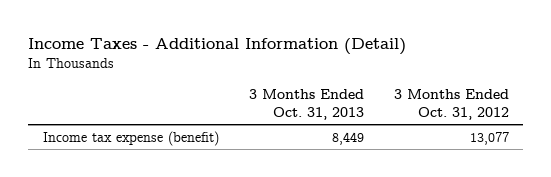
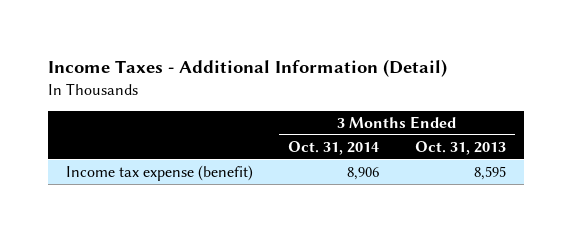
[393,89,509,120] 3 Months Ended Oct. 31, 2012 -> none
none -> [288,141,380,156] Oct. 31, 2014
[331,131,364,145] 8,449 -> [474,166,507,181] 8,595

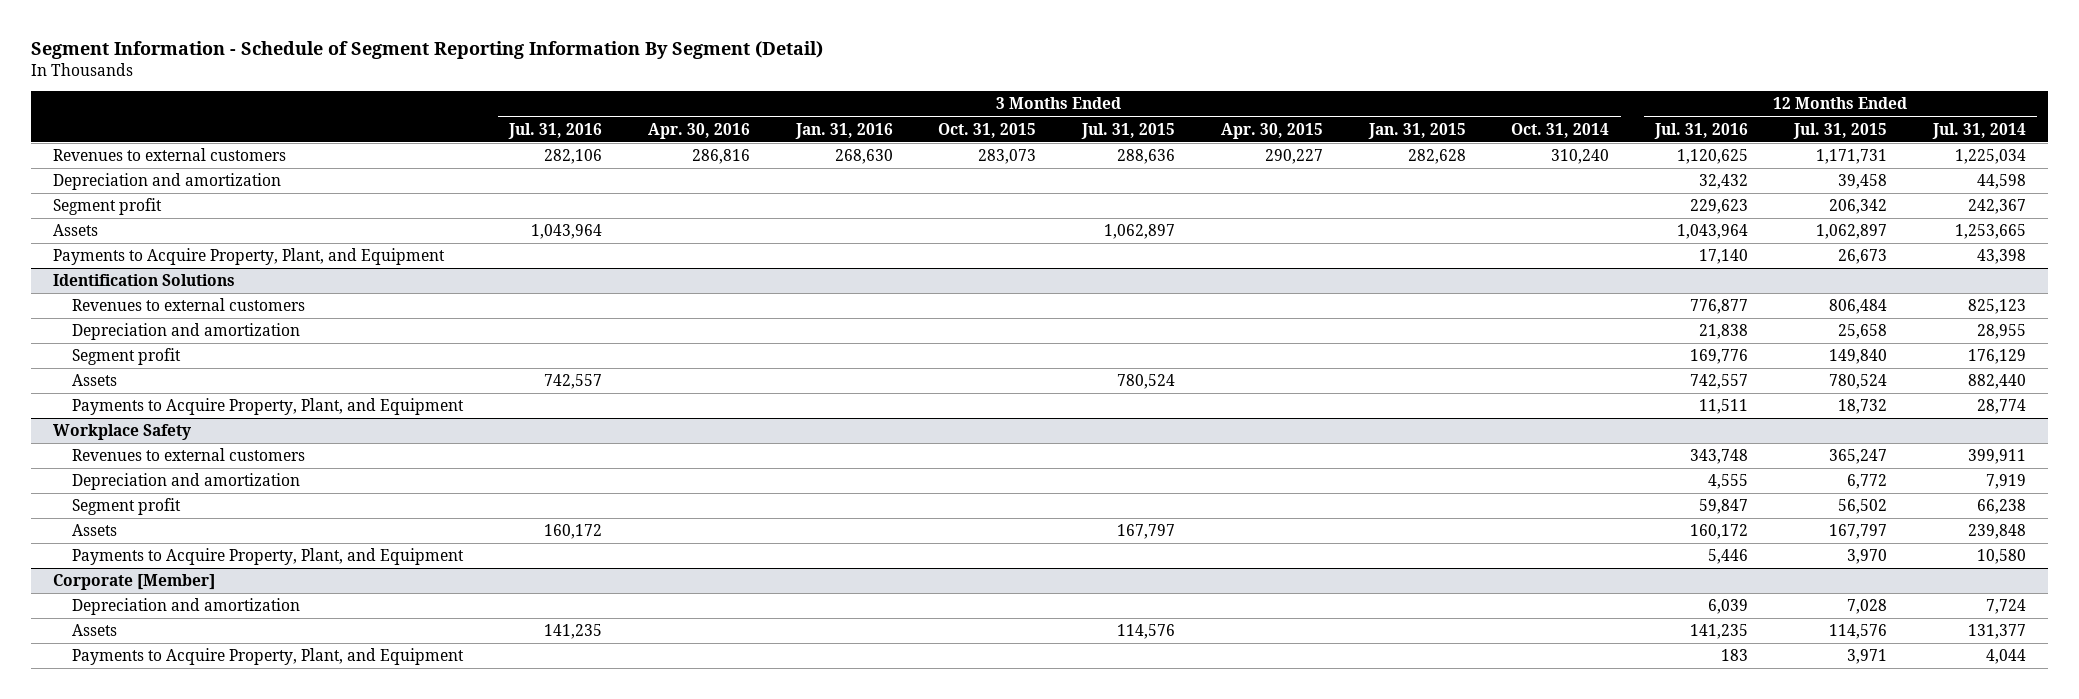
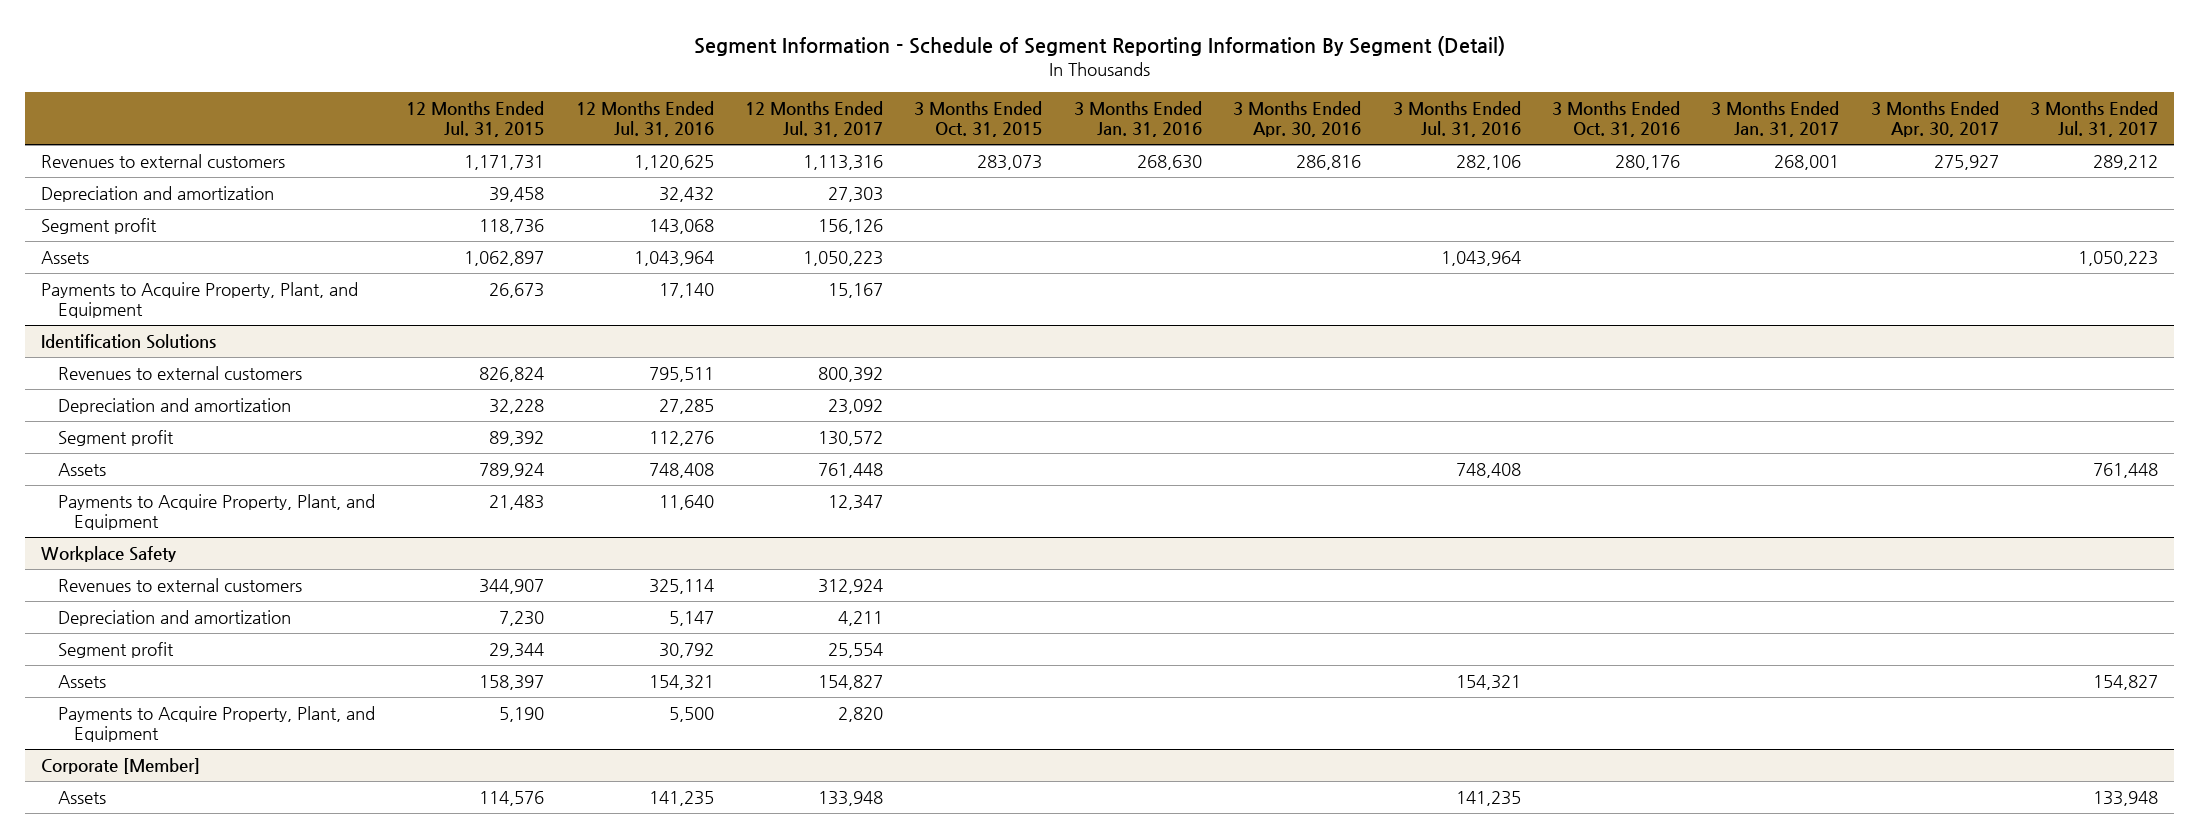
[1081,122,1176,139] Jul. 31, 2015 -> none
[1220,122,1323,139] Apr. 30, 2015 -> none
[1367,122,1466,139] Jan. 31, 2015 -> none
[1511,122,1610,138] Oct. 31, 2014 -> none
[1931,122,2026,139] Jul. 31, 2014 -> none
none -> [744,100,883,138] 12 Months Ended Jul. 31, 2017
none -> [1552,100,1681,138] 3 Months Ended Oct. 31, 2016
none -> [1711,100,1840,138] 3 Months Ended Jan. 31, 2017
none -> [1870,100,1999,138] 3 Months Ended Apr. 30, 2017
none -> [2030,100,2159,138] 3 Months Ended Jul. 31, 2017
[1690,199,1749,215] 229,623 -> [648,219,714,235] 143,068
[1828,199,1887,215] 206,342 -> [479,219,545,235] 118,736
[1690,299,1749,315] 776,877 -> [648,367,714,383] 795,511
[1828,299,1887,315] 806,484 -> [479,367,545,383] 826,824
[1699,324,1749,340] 21,838 -> [658,399,714,415] 27,285
[1837,324,1887,340] 25,658 -> [489,399,545,415] 32,228
[1690,349,1749,365] 169,776 -> [648,431,714,447] 112,276
[1828,349,1887,365] 149,840 -> [489,431,545,447] 89,392
[544,374,603,390] 742,557 -> [1455,463,1521,479] 748,408
[1690,374,1749,390] 742,557 -> [648,463,714,479] 748,408
[1828,374,1887,390] 780,524 -> [479,463,545,479] 789,924
[1699,399,1749,415] 11,511 -> [658,495,714,511] 11,640
[1837,399,1887,415] 18,732 -> [489,495,545,511] 21,483
[1690,449,1749,465] 343,748 -> [648,579,714,595] 325,114
[1828,449,1887,465] 365,247 -> [479,579,545,595] 344,907
[1708,474,1749,490] 4,555 -> [668,611,714,627] 5,147
[1846,474,1887,490] 6,772 -> [499,611,545,627] 7,230
[1699,499,1749,515] 59,847 -> [658,643,714,659] 30,792
[1837,499,1887,515] 56,502 -> [489,643,545,659] 29,344
[544,524,603,540] 160,172 -> [1455,675,1521,691] 154,321
[1690,524,1749,540] 160,172 -> [648,675,714,691] 154,321
[1828,524,1887,540] 167,797 -> [479,675,545,691] 158,397
[1708,549,1749,565] 5,446 -> [668,707,714,723] 5,500
[1846,549,1887,565] 3,970 -> [499,707,545,723] 5,190
[72,598,301,616] Depreciation and amortization -> none
[72,648,465,666] Payments to Acquire Property, Plant, and Equipment -> none

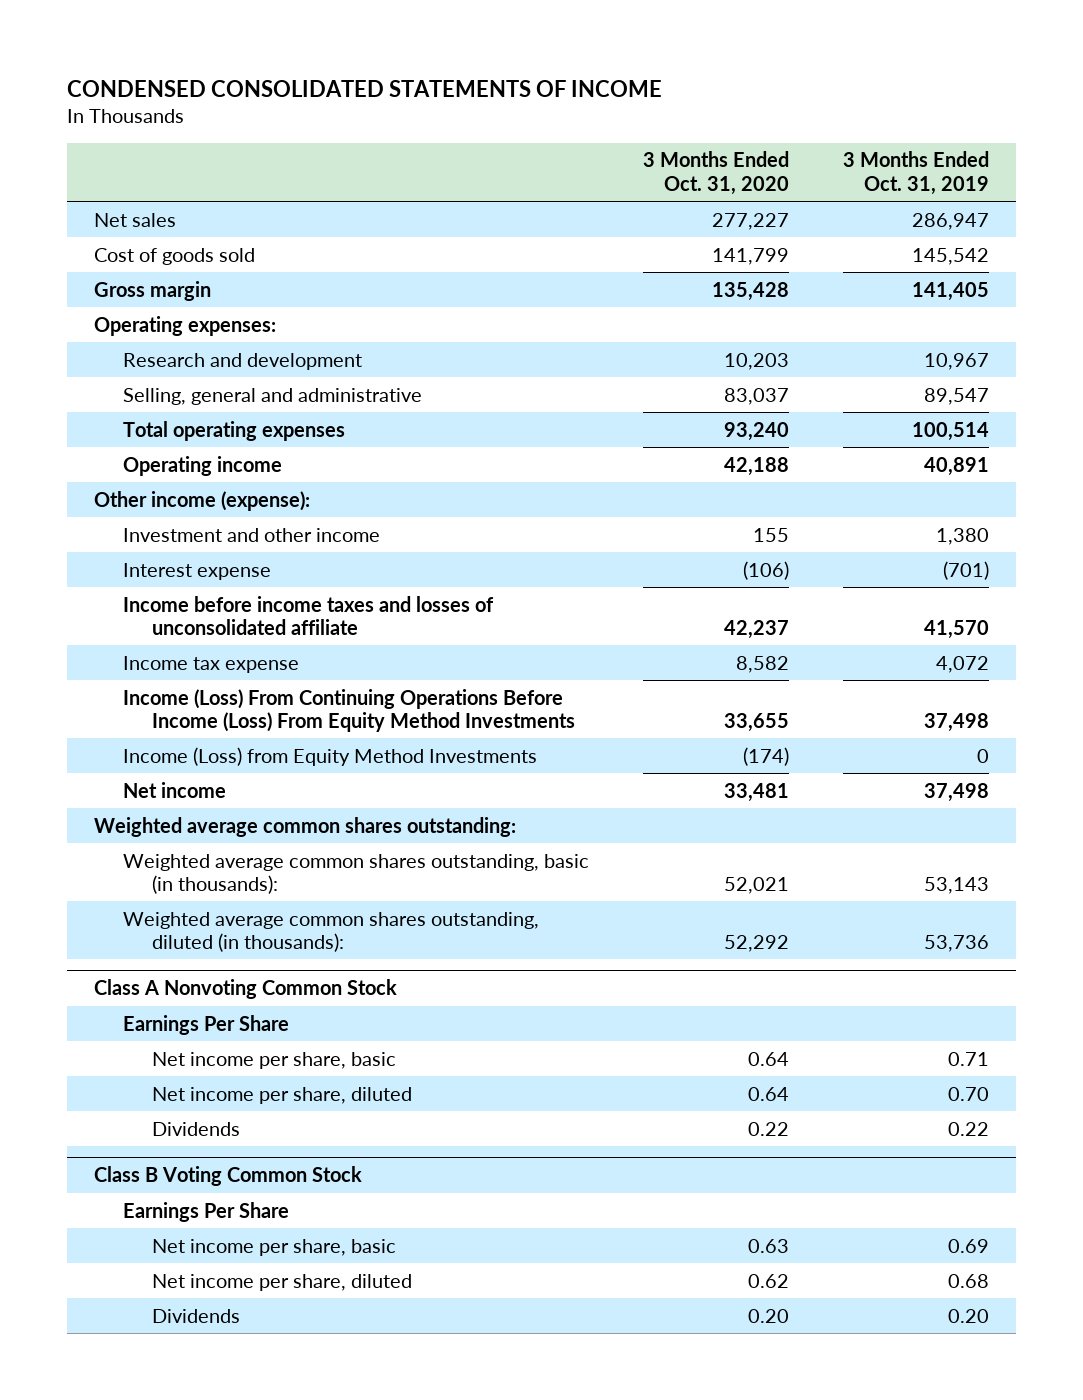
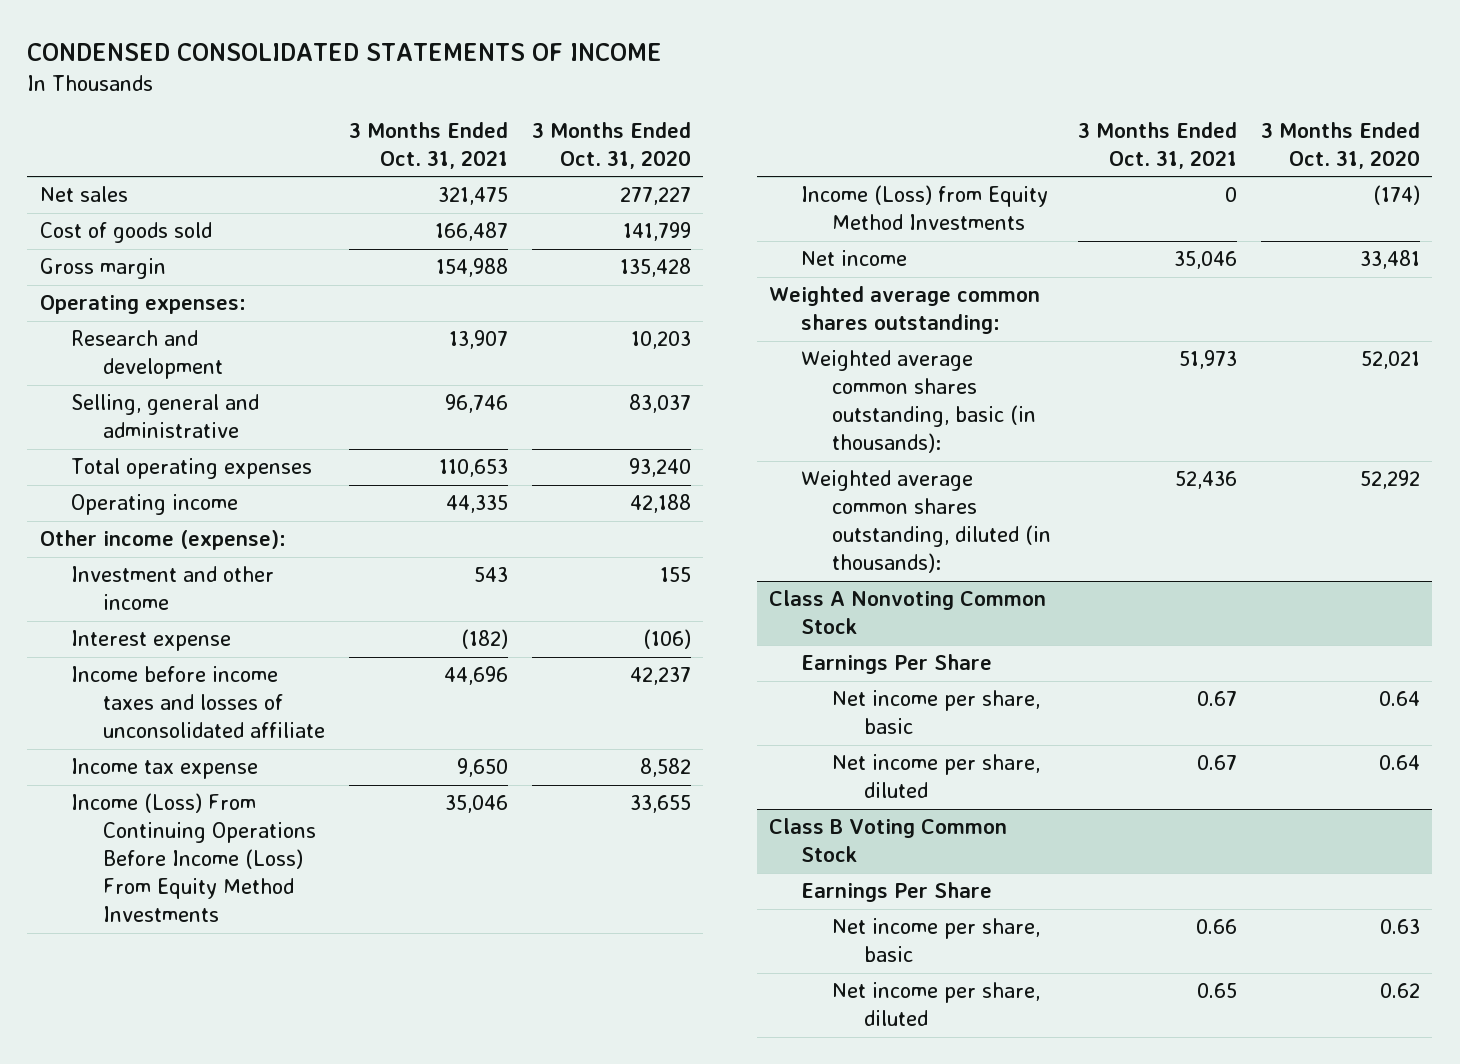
[843,151,990,195] 3 Months Ended Oct. 31, 2019 -> none
none -> [348,121,508,169] 3 Months Ended Oct. 31, 2021
[151,1121,240,1136] Dividends -> none
[151,1308,240,1323] Dividends -> none

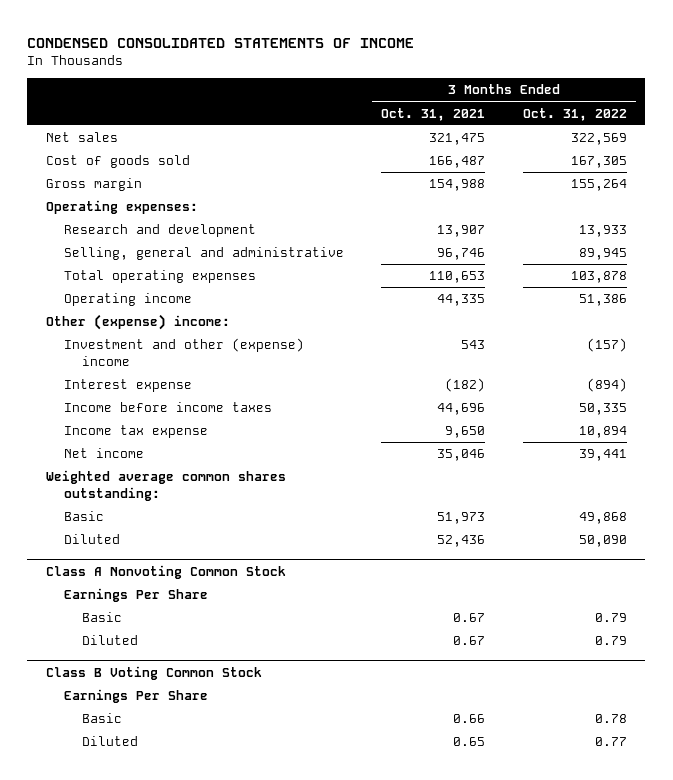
[531,121,691,169] 3 Months Ended Oct. 31, 2020 -> none
none -> [522,107,627,121] Oct. 31, 2022
[39,530,286,551] Other income (expense): -> [45,314,230,331] Other (expense) income:
[71,566,275,611] Investment and other income -> [63,338,304,367] Investment and other (expense) income
[71,666,325,739] Income before income taxes and losses of unconsolidated affiliate -> [63,402,272,413] Income before income taxes
[71,793,316,923] Income (Loss) From Continuing Operations Before Income (Loss) From Equity Method Investments -> none
[800,185,1048,231] Income (Loss) from Equity Method Investments -> none
[800,350,1037,454] Weighted average common shares outstanding, basic (in thousands): -> [63,511,104,522] Basic
[800,470,1052,574] Weighted average common shares outstanding, diluted (in thousands): -> [63,534,120,545] Diluted
[832,690,1041,735] Net income per share, basic -> [81,612,122,623] Basic
[832,754,1041,799] Net income per share, diluted -> [81,635,138,646] Diluted
[832,918,1041,963] Net income per share, basic -> [81,713,122,724] Basic
[832,982,1041,1027] Net income per share, diluted -> [81,736,138,747] Diluted

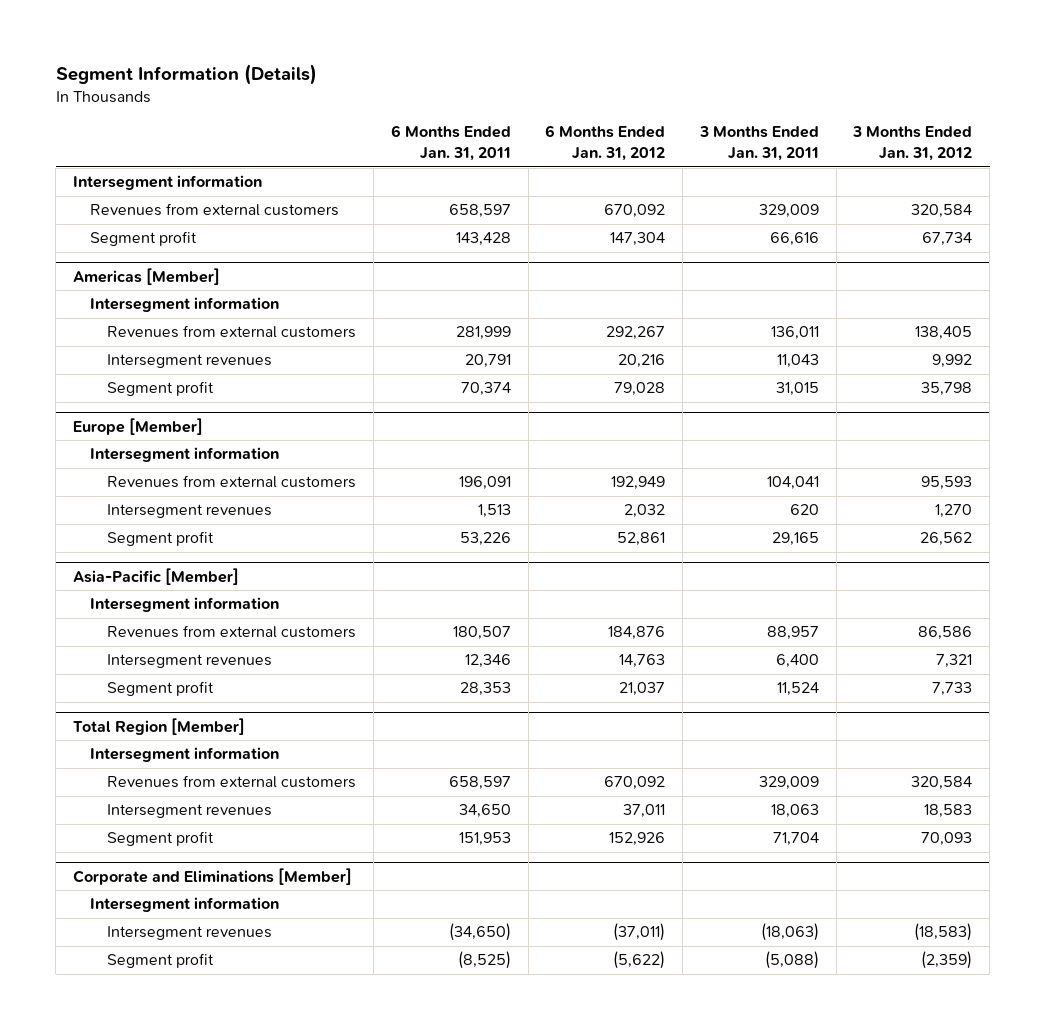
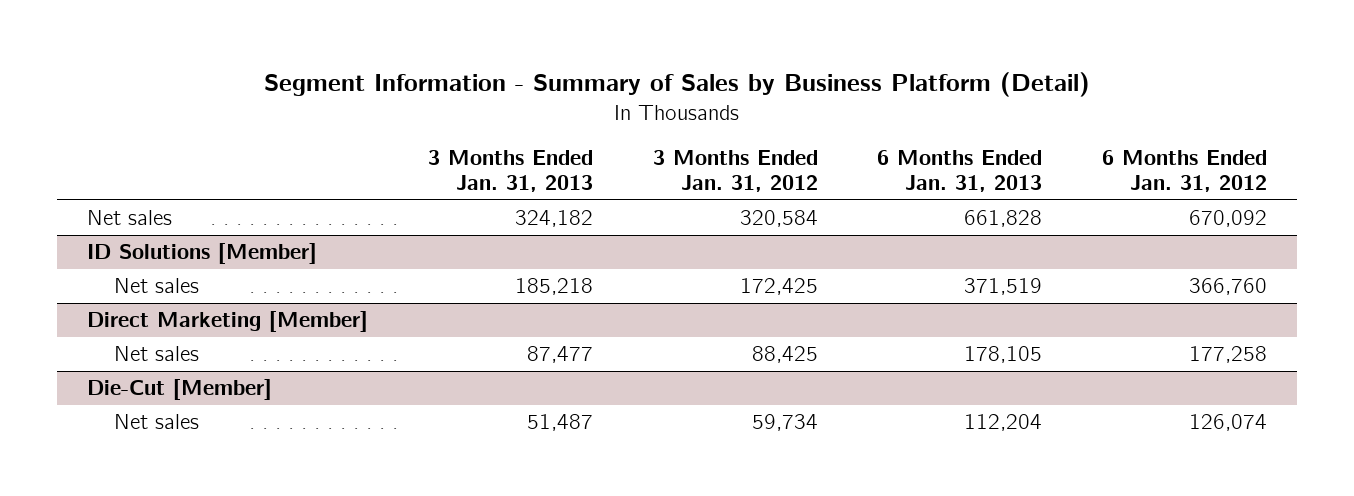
[55,64,317,86] Segment Information (Details) -> [264,71,1091,97] Segment Information - Summary of Sales by Business Platform (Detail)
[390,125,511,162] 6 Months Ended Jan. 31, 2011 -> none
[698,126,819,162] 3 Months Ended Jan. 31, 2011 -> none
none -> [427,150,593,193] 3 Months Ended Jan. 31, 2013
none -> [877,150,1043,193] 6 Months Ended Jan. 31, 2013
[72,175,262,191] Intersegment information -> none
[90,231,198,247] Segment profit -> none
[72,267,220,285] Americas [Member] -> none
[90,297,280,313] Intersegment information -> none
[107,325,357,339] Revenues from external customers -> none
[107,354,273,369] Intersegment revenues -> none
[107,381,215,397] Segment profit -> none
[72,417,203,435] Europe [Member] -> none
[90,447,280,463] Intersegment information -> none
[107,475,357,489] Revenues from external customers -> none
[107,504,273,519] Intersegment revenues -> none
[107,531,215,547] Segment profit -> none
[72,567,239,585] Asia-Pacific [Member] -> none
[90,597,280,613] Intersegment information -> none
[107,625,357,639] Revenues from external customers -> none
[107,654,273,669] Intersegment revenues -> none
[107,681,215,697] Segment profit -> none
[72,717,245,735] Total Region [Member] -> none
[90,747,280,763] Intersegment information -> none
[107,775,357,789] Revenues from external customers -> none
[107,804,273,819] Intersegment revenues -> none
[107,831,215,847] Segment profit -> none
[72,867,352,885] Corporate and Eliminations [Member] -> none
[90,897,280,913] Intersegment information -> none
[107,926,273,941] Intersegment revenues -> none
[107,953,215,969] Segment profit -> none
[90,203,340,217] Revenues from external customers -> [87,210,173,226] Net sales
none -> [87,243,318,265] ID Solutions [Member]
none -> [114,278,200,294] Net sales
none -> [87,311,369,333] Direct Marketing [Member]
none -> [114,346,200,362] Net sales
none -> [87,379,273,401] Die-Cut [Member]
none -> [114,414,200,430] Net sales

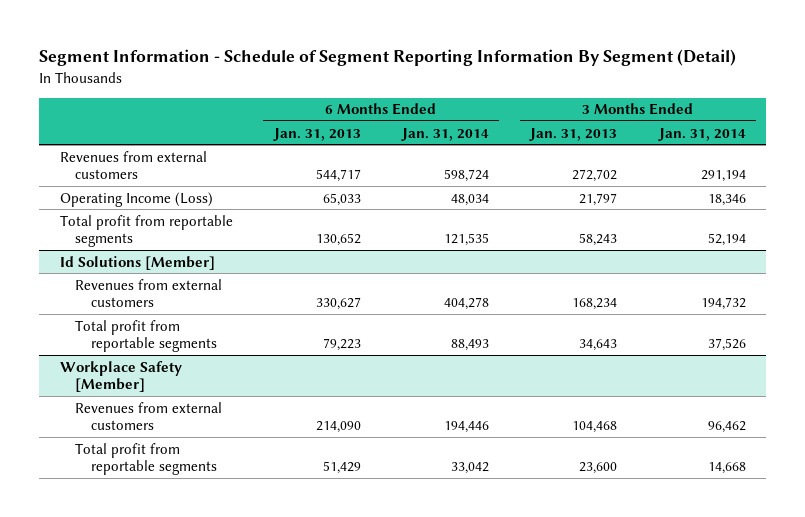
[264,71,1091,97] Segment Information - Summary of Sales by Business Platform (Detail) -> [38,49,736,67] Segment Information - Schedule of Segment Reporting Information By Segment (Detail)
[652,150,818,193] 3 Months Ended Jan. 31, 2012 -> none
[1102,150,1268,193] 6 Months Ended Jan. 31, 2012 -> none
none -> [401,127,490,141] Jan. 31, 2014
none -> [657,127,746,141] Jan. 31, 2014
[87,210,173,226] Net sales -> none
[114,278,200,294] Net sales -> none
[87,311,369,333] Direct Marketing [Member] -> none
[114,346,200,362] Net sales -> none
[87,379,273,401] Die-Cut [Member] -> none
[114,414,200,430] Net sales -> none
none -> [59,150,207,180] Revenues from external customers
none -> [59,191,213,207] Operating Income (Loss)
none -> [59,214,233,248] Total profit from reportable segments
[87,243,318,265] ID Solutions [Member] -> [59,255,215,270] Id Solutions [Member]
none -> [75,278,223,308] Revenues from external customers
none -> [75,319,217,353] Total profit from reportable segments
none -> [59,360,182,393] Workplace Safety [Member]
none -> [75,401,223,431] Revenues from external customers
none -> [75,442,217,476] Total profit from reportable segments

